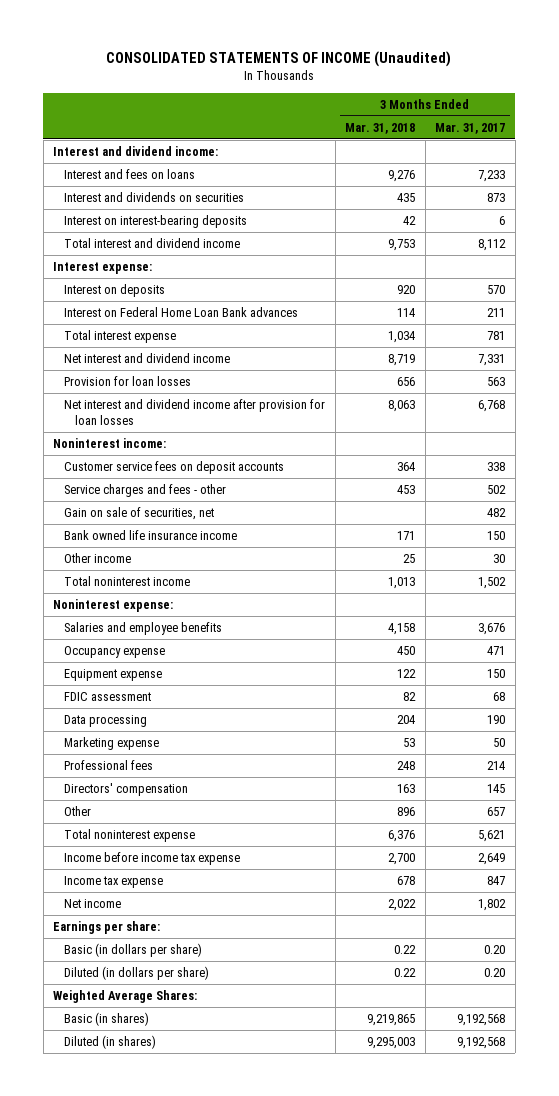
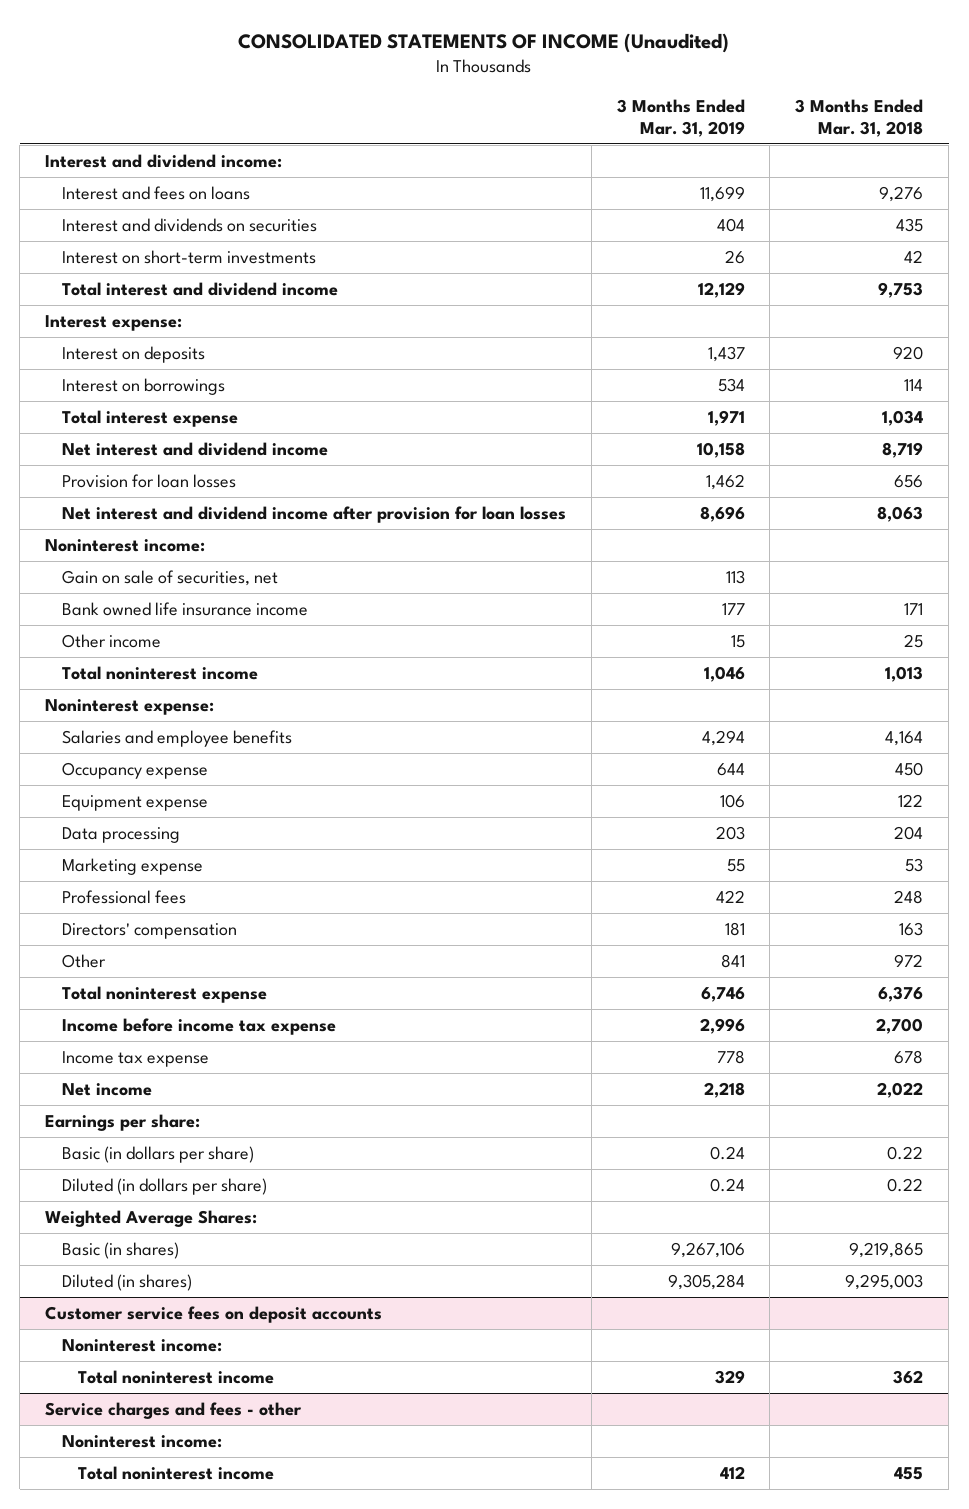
[435,122,506,134] Mar. 31, 2017 -> none
none -> [616,98,745,137] 3 Months Ended Mar. 31, 2019
[64,214,248,228] Interest on interest-bearing deposits -> [61,249,316,264] Interest on short-term investments
[64,306,299,317] Interest on Federal Home Loan Bank advances -> [61,377,225,395] Interest on borrowings
[64,460,285,474] Customer service fees on deposit accounts -> none
[64,483,227,497] Service charges and fees - other -> none
[388,622,416,635] 4,158 -> [885,730,924,746] 4,164
[64,691,152,701] FDIC assessment -> none
[397,806,416,816] 896 -> [894,953,924,967] 972
none -> [45,1305,383,1323] Customer service fees on deposit accounts
none -> [61,1338,222,1352] Noninterest income:
none -> [78,1369,275,1384] Total noninterest income
none -> [45,1401,303,1419] Service charges and fees - other
none -> [61,1434,222,1448] Noninterest income:
none -> [78,1465,275,1480] Total noninterest income

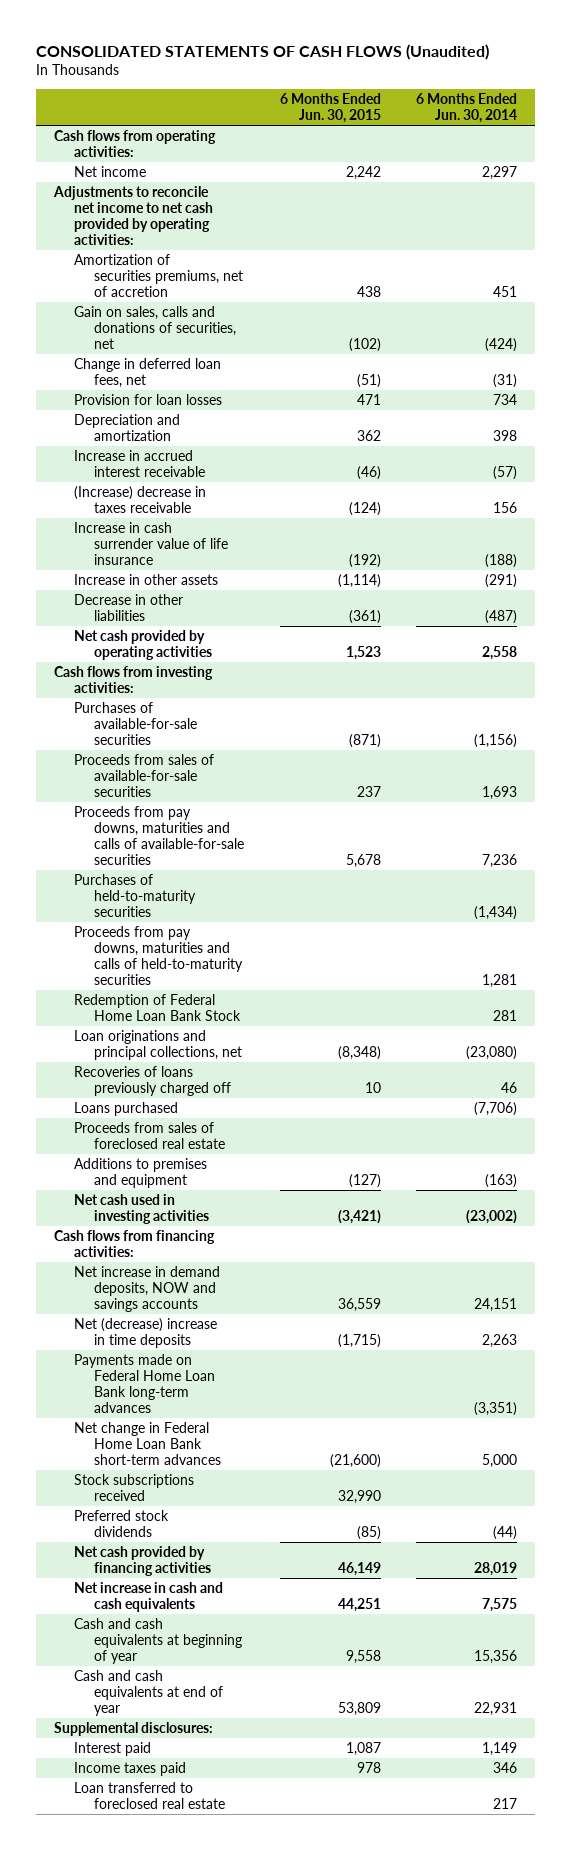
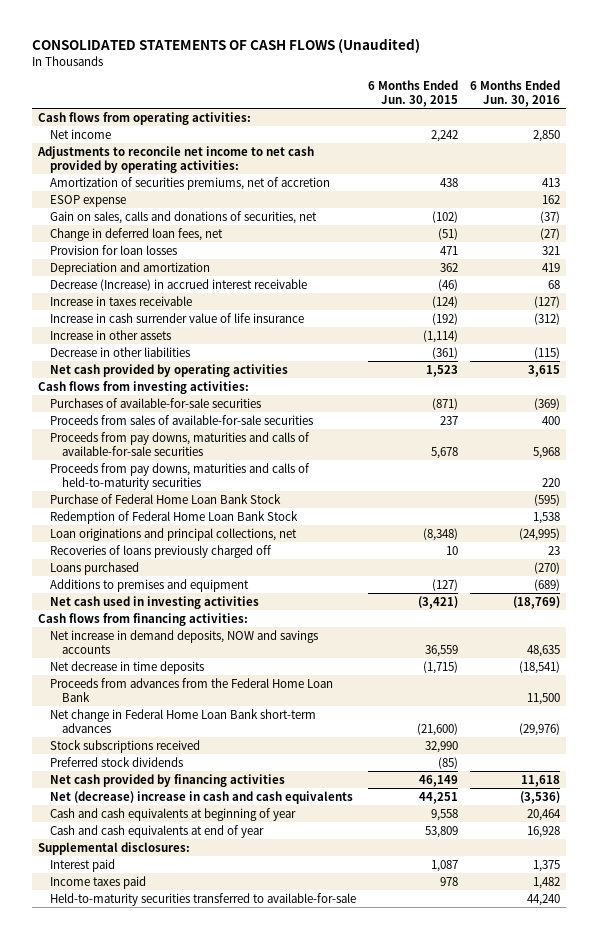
[415,92,517,124] 6 Months Ended Jun. 30, 2014 -> none
none -> [469,80,560,108] 6 Months Ended Jun. 30, 2016
none -> [50,194,127,207] ESOP expense
[73,449,206,478] Increase in accrued interest receivable -> [50,278,308,291] Decrease (Increase) in accrued interest receivable
[73,485,206,514] (Increase) decrease in taxes receivable -> [50,295,193,306] Increase in taxes receivable
[73,873,197,918] Purchases of held-to-maturity securities -> none
none -> [50,493,282,504] Purchase of Federal Home Loan Bank Stock
[73,1121,226,1150] Proceeds from sales of foreclosed real estate -> none
[73,1353,216,1414] Payments made on Federal Home Loan Bank long-term advances -> none
[73,1317,217,1349] Net (decrease) increase in time deposits -> [50,660,205,674] Net decrease in time deposits
none -> [50,677,334,702] Proceeds from advances from the Federal Home Loan Bank
[73,1581,223,1613] Net increase in cash and cash equivalents -> [50,790,354,804] Net (decrease) increase in cash and cash equivalents
[73,1781,226,1810] Loan transferred to foreclosed real estate -> none
none -> [50,892,357,906] Held-to-maturity securities transferred to available-for-sale

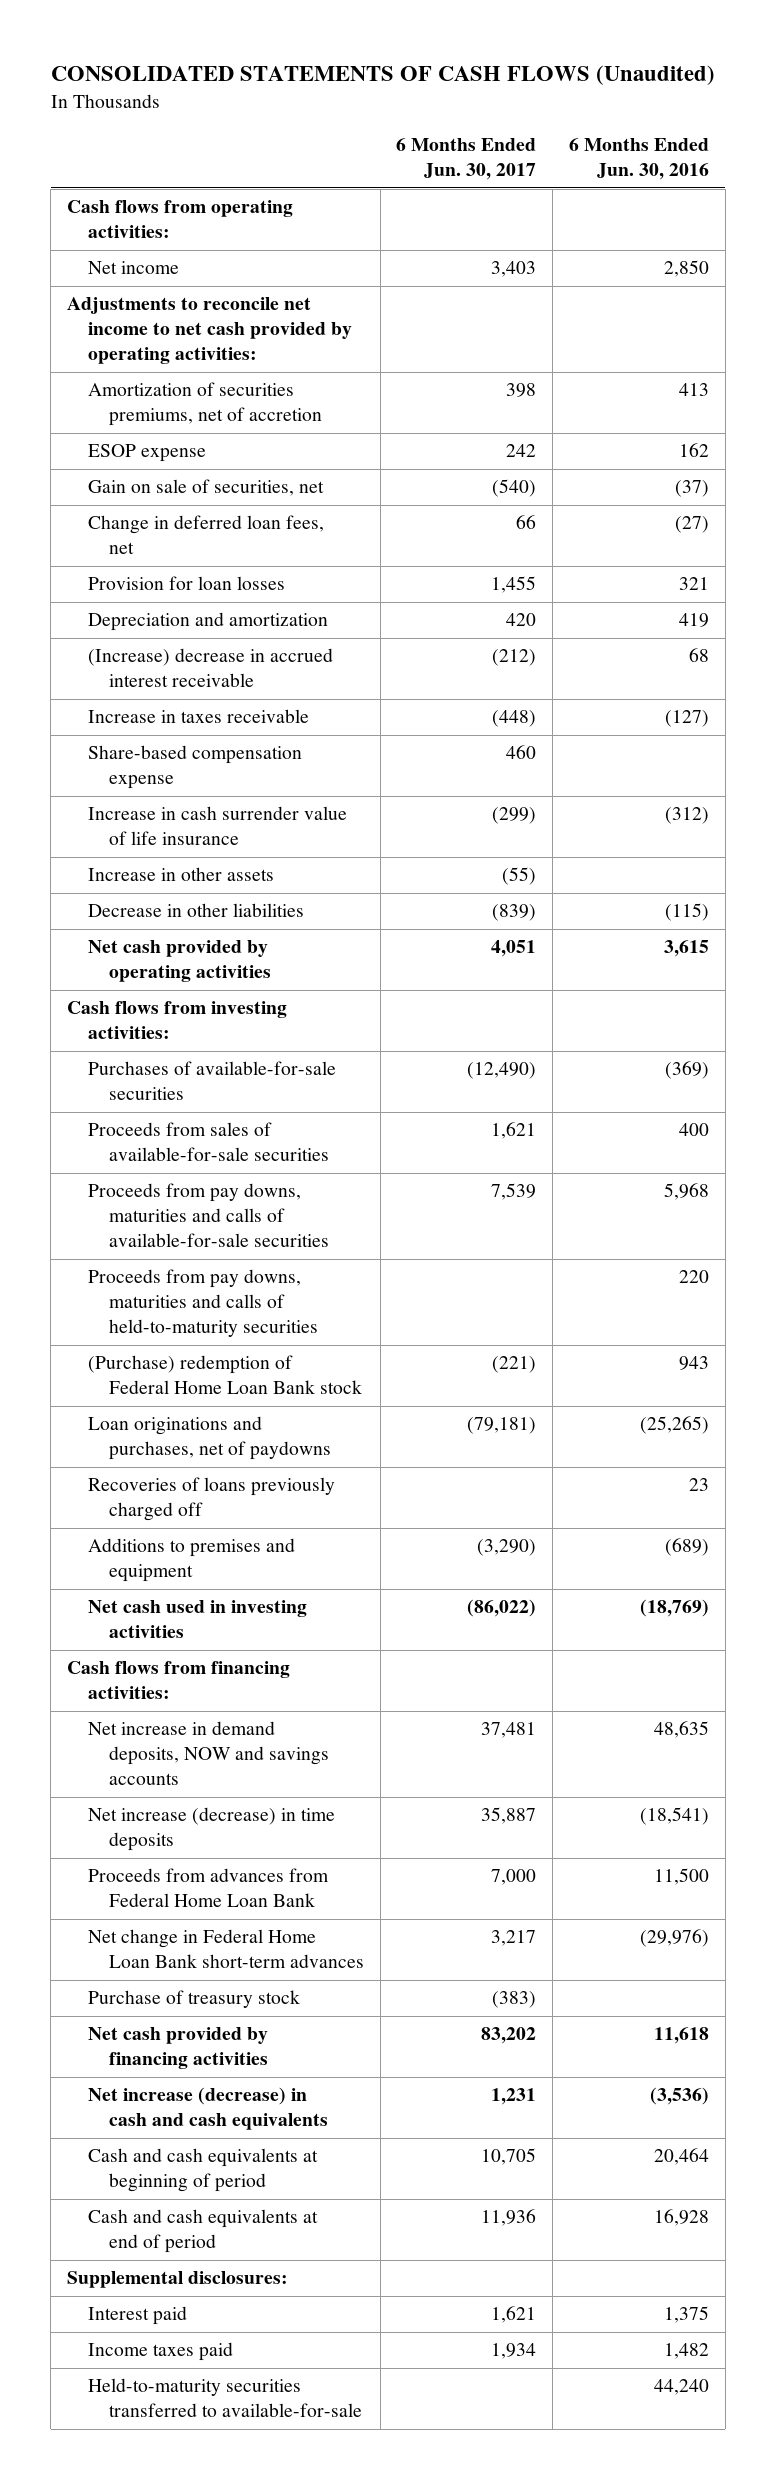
[368,80,459,108] 6 Months Ended Jun. 30, 2015 -> none
none -> [396,138,537,181] 6 Months Ended Jun. 30, 2017
[50,210,318,224] Gain on sales, calls and donations of securities, net -> [88,479,325,497] Gain on sale of securities, net
[50,278,308,291] Decrease (Increase) in accrued interest receivable -> [88,648,334,688] (Increase) decrease in accrued interest receivable
none -> [88,745,303,790] Share-based compensation expense
[50,493,282,504] Purchase of Federal Home Loan Bank Stock -> none
[50,527,298,541] Loan originations and principal collections, net -> none
[50,510,299,524] Redemption of Federal Home Loan Bank Stock -> [88,1355,362,1395] (Purchase) redemption of Federal Home Loan Bank stock
[532,511,560,524] 1,538 -> [679,1356,710,1371] 943
none -> [88,1416,331,1461] Loan originations and purchases, net of paydowns
[50,561,140,575] Loans purchased -> none
[50,660,205,674] Net decrease in time deposits -> [88,1807,336,1852] Net increase (decrease) in time deposits
[50,677,334,702] Proceeds from advances from the Federal Home Loan Bank -> [88,1868,330,1908] Proceeds from advances from Federal Home Loan Bank
[50,739,201,753] Stock subscriptions received -> none
[50,756,184,767] Preferred stock dividends -> none
none -> [88,1990,301,2009] Purchase of treasury stock
[50,790,354,804] Net (decrease) increase in cash and cash equivalents -> [88,2087,328,2131] Net increase (decrease) in cash and cash equivalents
[50,807,297,821] Cash and cash equivalents at beginning of year -> [88,2148,319,2193] Cash and cash equivalents at beginning of period
[50,824,265,838] Cash and cash equivalents at end of year -> [88,2209,319,2254] Cash and cash equivalents at end of period

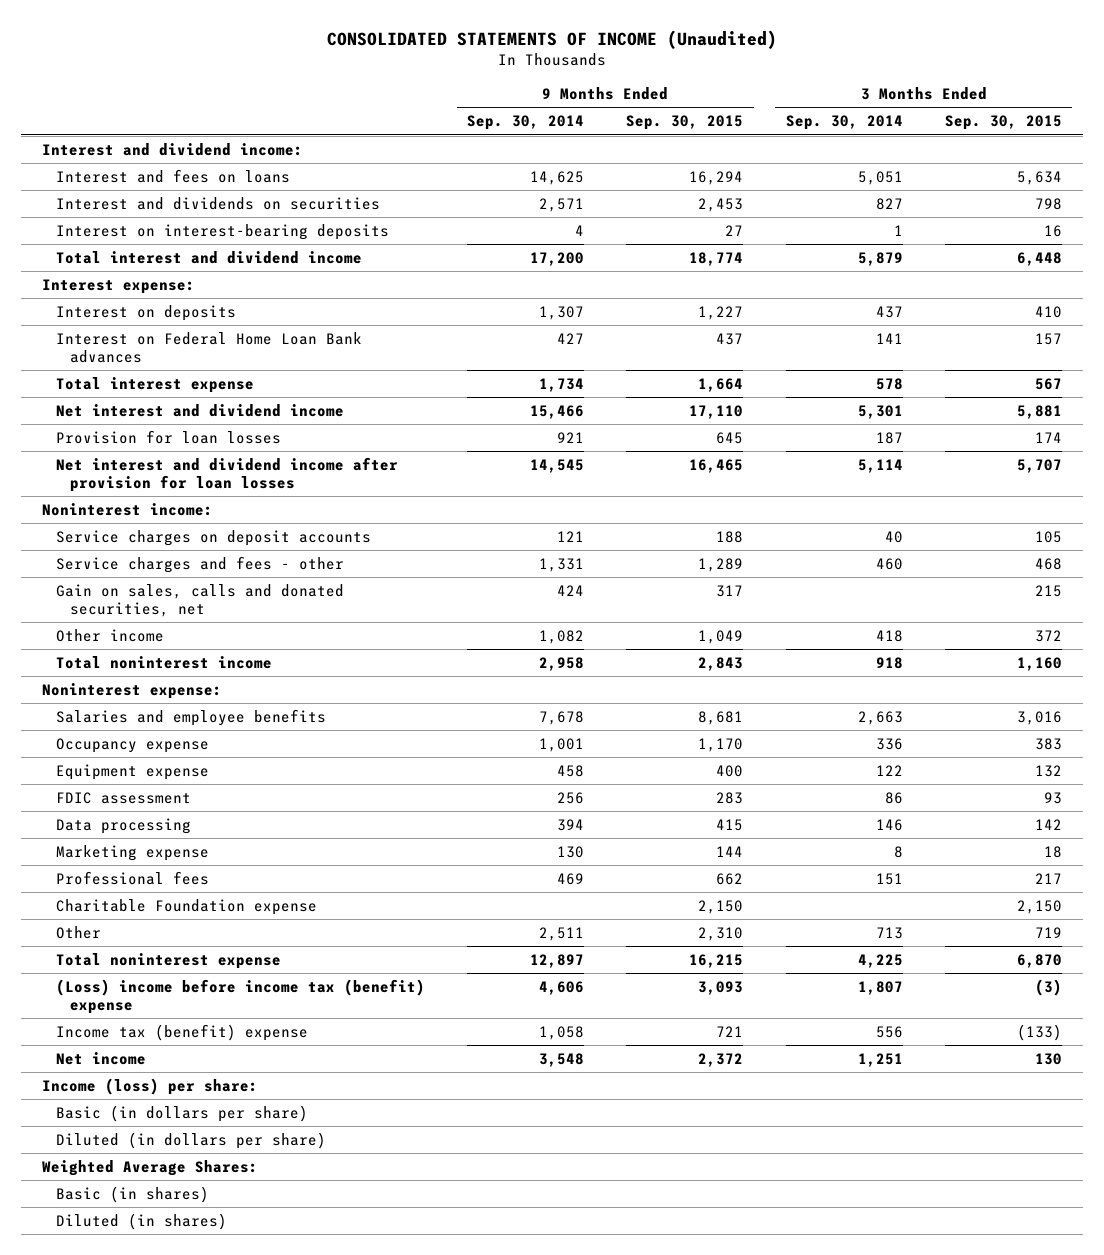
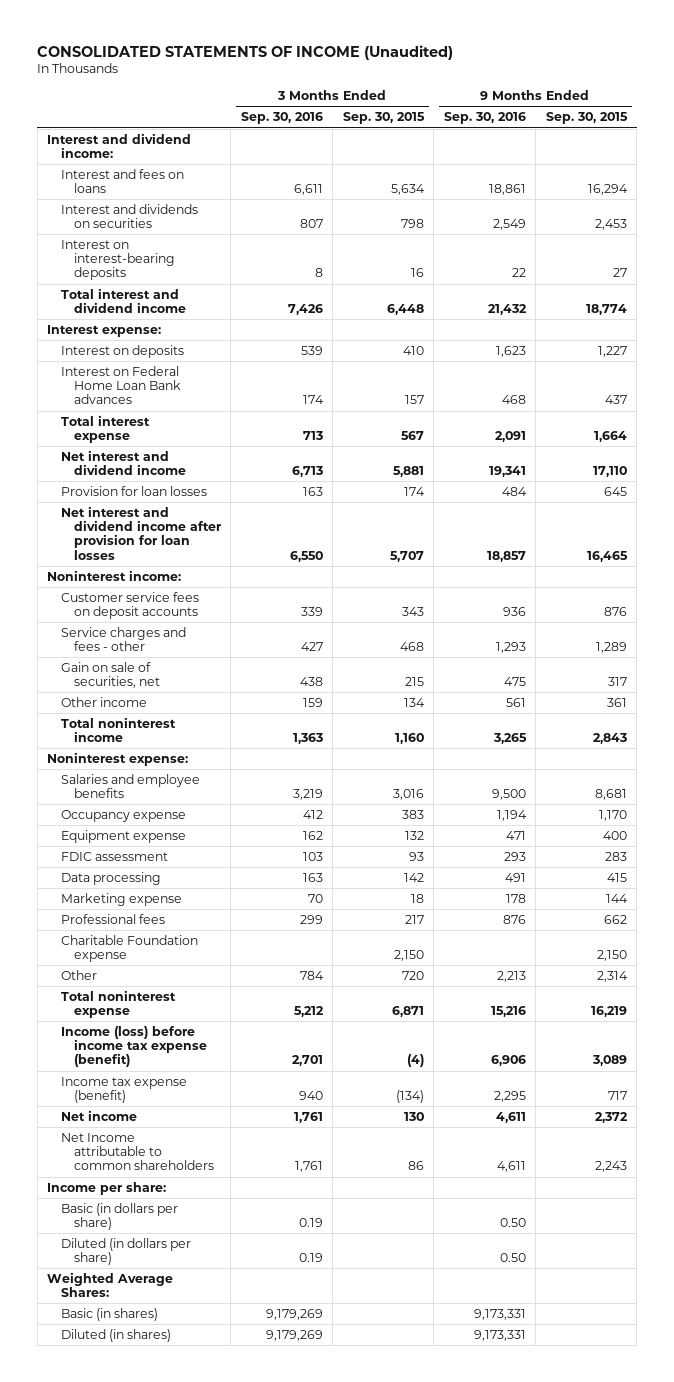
[467,115,585,131] Sep. 30, 2014 -> none
[785,115,903,131] Sep. 30, 2014 -> none
none -> [240,112,323,125] Sep. 30, 2016
none -> [443,112,526,125] Sep. 30, 2016
[56,529,372,546] Service charges on deposit accounts -> [60,591,199,620] Customer service fees on deposit accounts
[716,530,744,543] 188 -> [603,607,627,617] 876
[1034,530,1062,543] 105 -> [401,607,424,617] 343
[56,583,345,617] Gain on sales, calls and donated securities, net -> [60,661,160,689] Gain on sale of securities, net
[698,629,744,644] 1,049 -> [606,697,627,707] 361
[1034,629,1062,642] 372 -> [403,697,425,707] 134
[698,926,744,941] 2,310 -> [596,970,628,982] 2,314
[1034,926,1062,938] 719 -> [401,970,424,980] 720
[689,953,744,968] 16,215 -> [590,1006,627,1018] 16,219
[1016,953,1062,968] 6,870 -> [391,1006,424,1018] 6,871
[56,978,426,1014] (Loss) income before income tax (benefit) expense -> [60,1025,207,1068] Income (loss) before income tax expense (benefit)
[698,980,744,995] 3,093 -> [591,1055,627,1067] 3,089
[1034,978,1062,996] (3) -> [406,1054,424,1068] (4)
[56,1023,309,1041] Income tax (benefit) expense -> [60,1076,187,1104] Income tax expense (benefit)
[716,1025,744,1037] 721 -> [607,1091,627,1101] 717
[1016,1023,1062,1041] (133) -> [395,1090,424,1104] (134)
none -> [60,1132,214,1171] Net Income attributable to common shareholders
[42,1077,259,1095] Income (loss) per share: -> [47,1181,167,1195] Income per share:

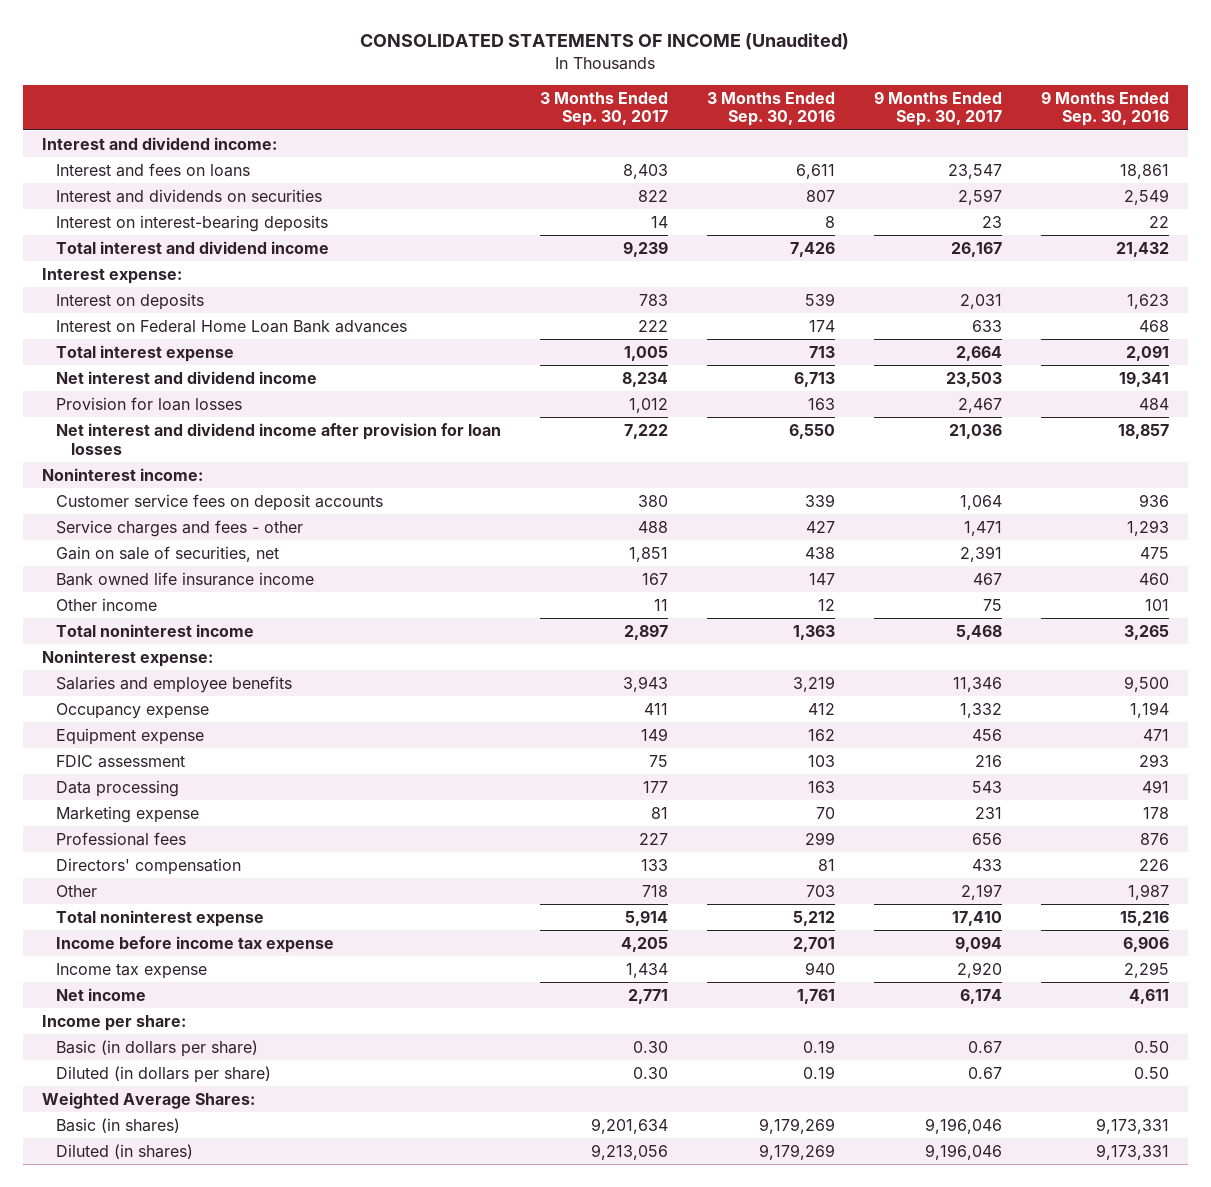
[342,112,425,125] Sep. 30, 2015 -> none
[545,112,628,125] Sep. 30, 2015 -> none
none -> [540,91,669,127] 3 Months Ended Sep. 30, 2017
none -> [873,90,1002,127] 9 Months Ended Sep. 30, 2017
none -> [56,571,315,586] Bank owned life insurance income
[302,697,323,707] 159 -> [817,598,835,611] 12
[505,697,526,707] 561 -> [1144,598,1169,611] 101
[60,934,198,963] Charitable Foundation expense -> none
none -> [56,857,242,875] Directors' compensation
[299,970,324,980] 784 -> [805,884,835,897] 703
[496,970,526,982] 2,213 -> [1127,883,1169,900] 1,987
[60,1025,207,1068] Income (loss) before income tax expense (benefit) -> [56,935,335,953] Income before income tax expense
[60,1076,187,1104] Income tax expense (benefit) -> [56,962,208,979] Income tax expense
[60,1132,214,1171] Net Income attributable to common shareholders -> none

